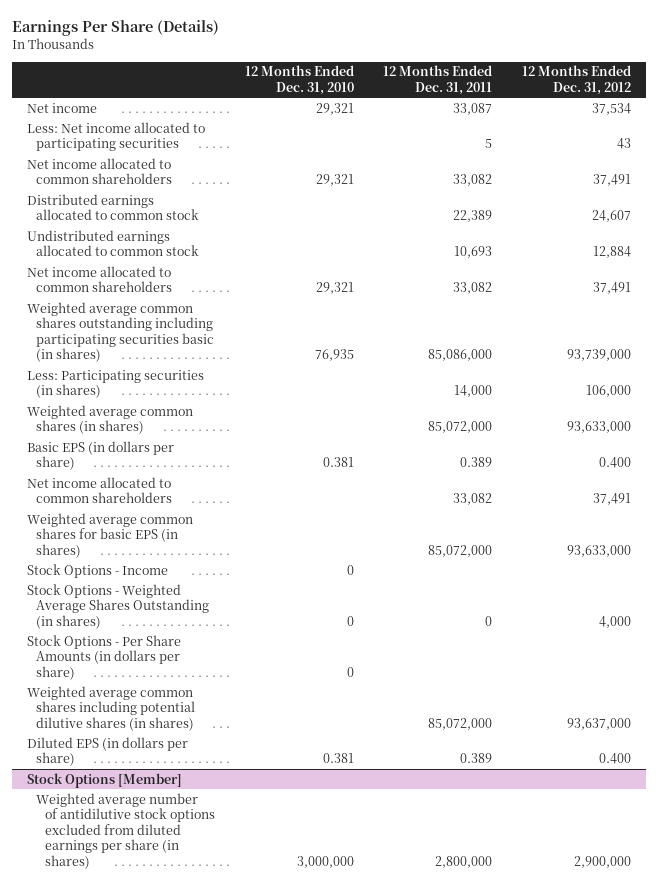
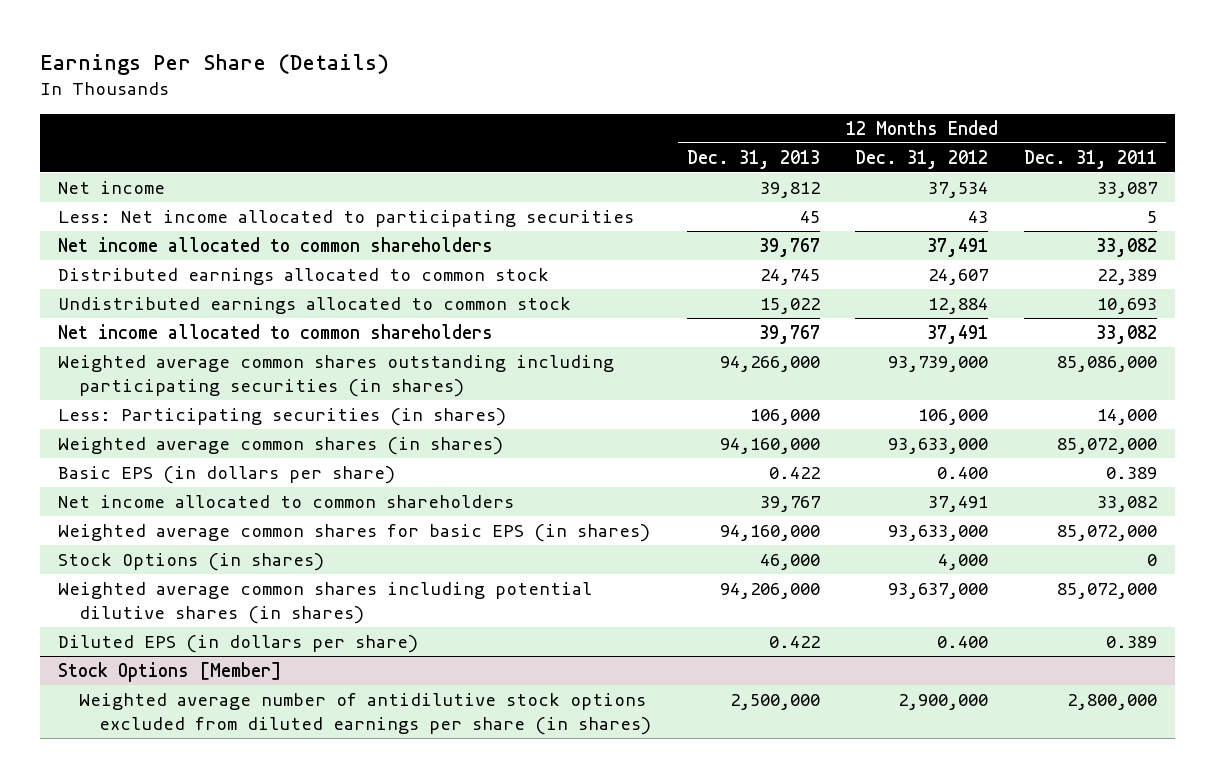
[244,65,354,95] 12 Months Ended Dec. 31, 2010 -> none
none -> [686,149,820,169] Dec. 31, 2013
[26,301,214,363] Weighted average common shares outstanding including participating securities basic (in shares) -> [58,355,615,398] Weighted average common shares outstanding including participating securities (in shares)
[26,563,168,578] Stock Options - Income -> none
[26,634,181,680] Stock Options - Per Share Amounts (in dollars per share) -> none
[26,583,209,629] Stock Options - Weighted Average Shares Outstanding (in shares) -> [58,553,325,572] Stock Options (in shares)

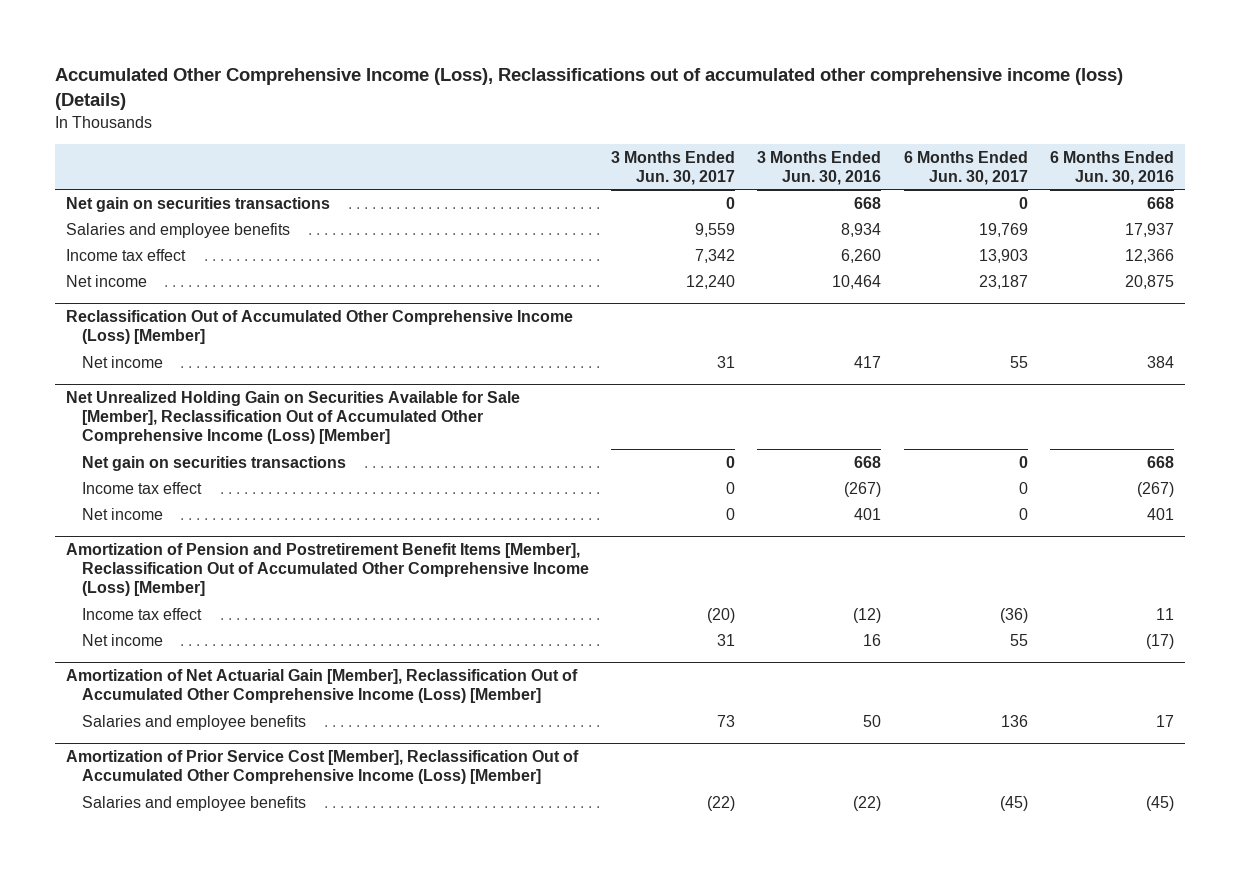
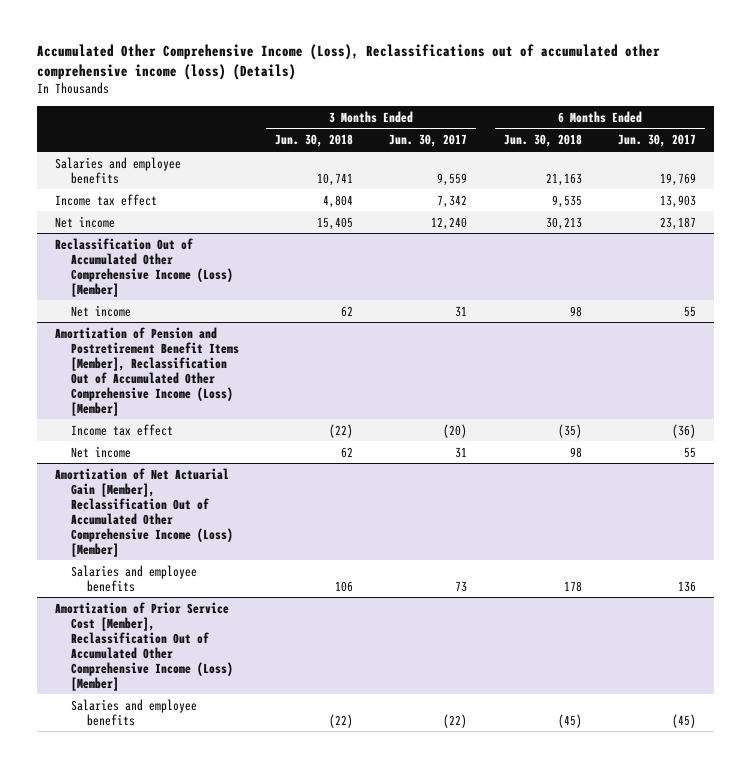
[757,150,882,185] 3 Months Ended Jun. 30, 2016 -> none
[1049,150,1174,185] 6 Months Ended Jun. 30, 2016 -> none
none -> [275,134,354,148] Jun. 30, 2018
none -> [503,134,582,148] Jun. 30, 2018
[66,196,331,212] Net gain on securities transactions -> none
[66,391,521,444] Net Unrealized Holding Gain on Securities Available for Sale [Member], Reclassification Out of Accumulated Other Comprehensive Income (Loss) [Member] -> none
[82,455,347,471] Net gain on securities transactions -> none
[82,481,203,494] Income tax effect -> none
[82,507,164,520] Net income -> none

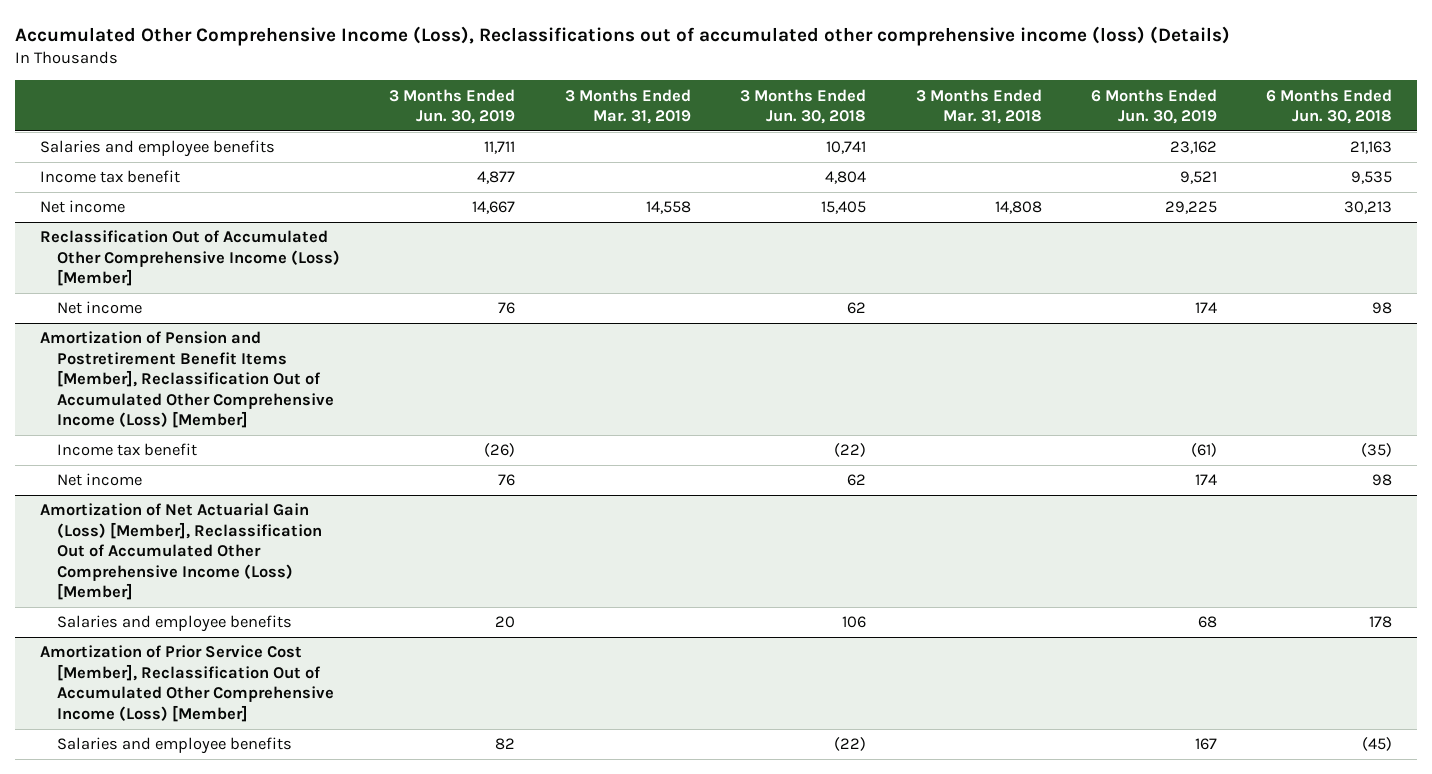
[389,134,468,148] Jun. 30, 2017 -> none
[617,134,696,148] Jun. 30, 2017 -> none
none -> [389,88,516,124] 3 Months Ended Jun. 30, 2019
none -> [564,88,691,124] 3 Months Ended Mar. 31, 2019
none -> [915,88,1042,124] 3 Months Ended Mar. 31, 2018
none -> [1090,88,1217,124] 6 Months Ended Jun. 30, 2019
[54,193,157,206] Income tax effect -> [39,170,180,184] Income tax benefit
[70,423,173,436] Income tax effect -> [56,443,197,457] Income tax benefit
[54,467,233,557] Amortization of Net Actuarial Gain [Member], Reclassification Out of Accumulated Other Comprehensive Income (Loss) [Member] -> [39,503,322,601] Amortization of Net Actuarial Gain (Loss) [Member], Reclassification Out of Accumulated Other Comprehensive Income (Loss) [Member]

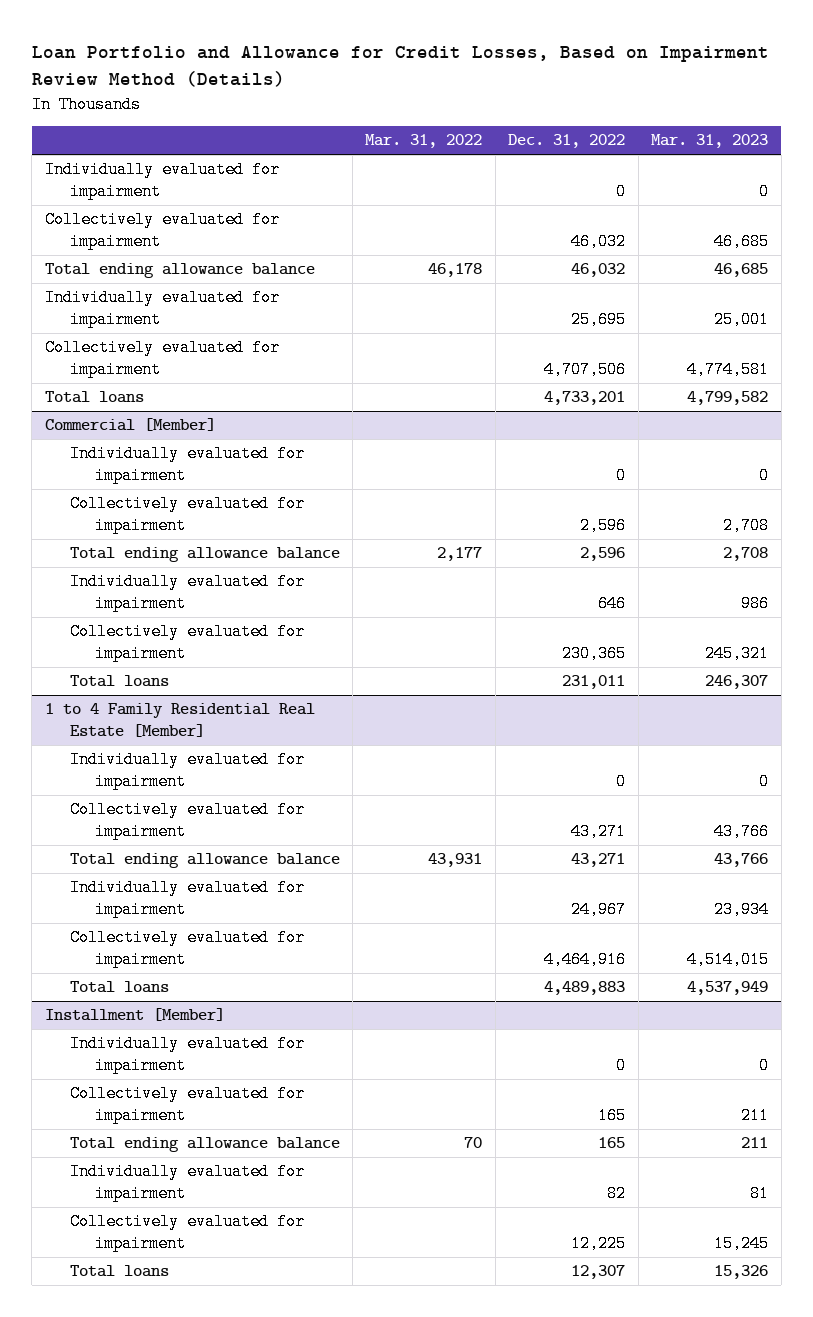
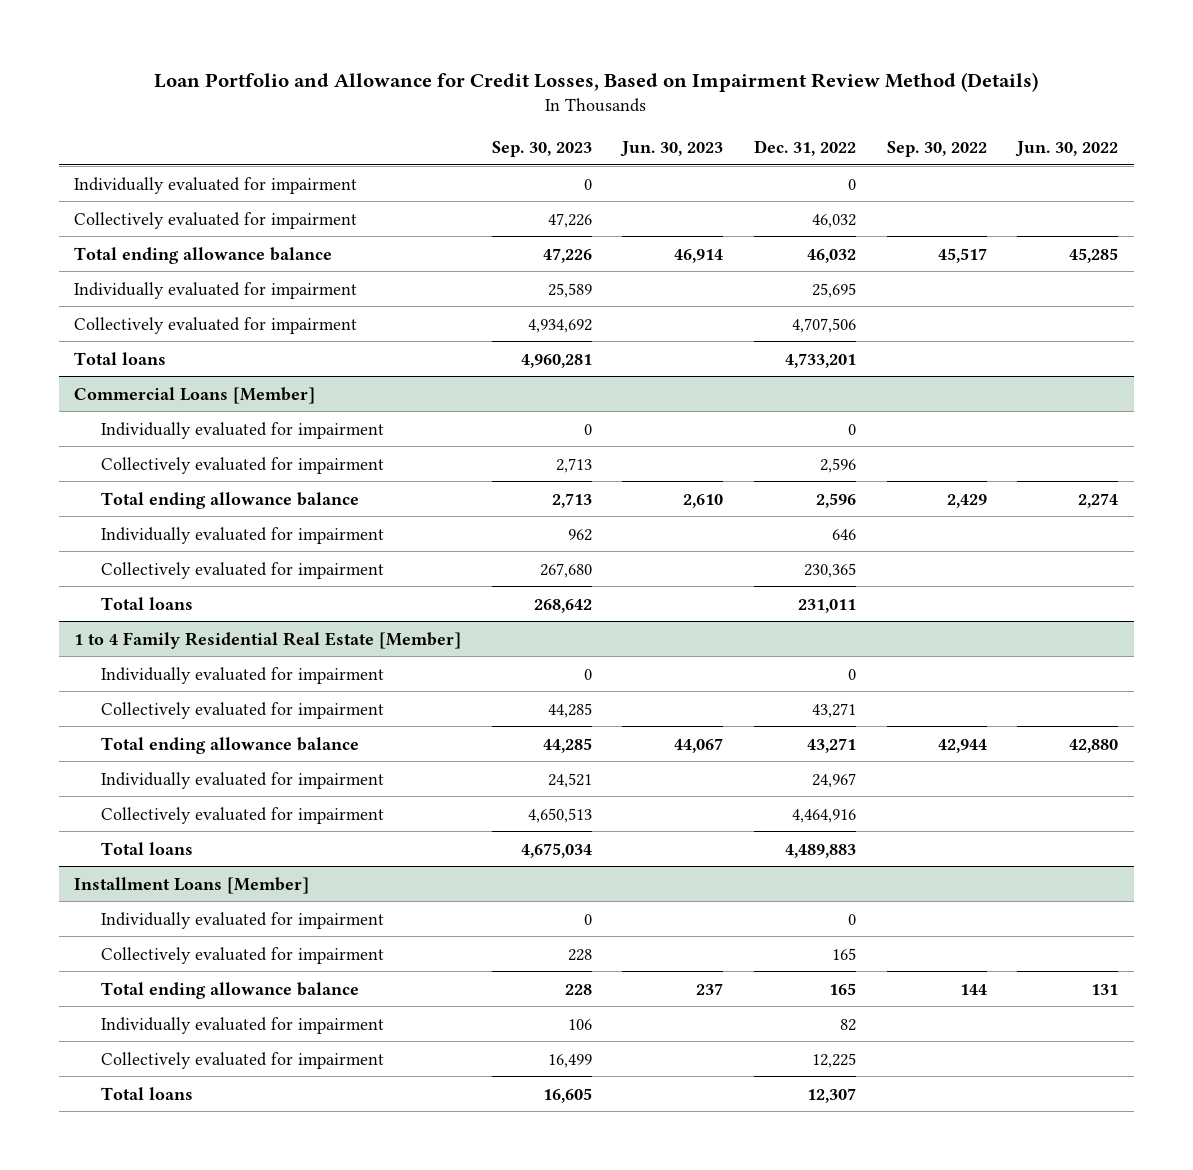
[365,134,483,149] Mar. 31, 2022 -> none
[651,134,769,149] Mar. 31, 2023 -> none
none -> [491,140,592,157] Sep. 30, 2023
none -> [620,140,724,157] Jun. 30, 2023
none -> [886,140,987,157] Sep. 30, 2022
none -> [1015,140,1119,157] Jun. 30, 2022
[44,418,216,432] Commercial [Member] -> [74,386,316,404] Commercial Loans [Member]
[44,1008,225,1022] Installment [Member] -> [74,876,310,894] Installment Loans [Member]

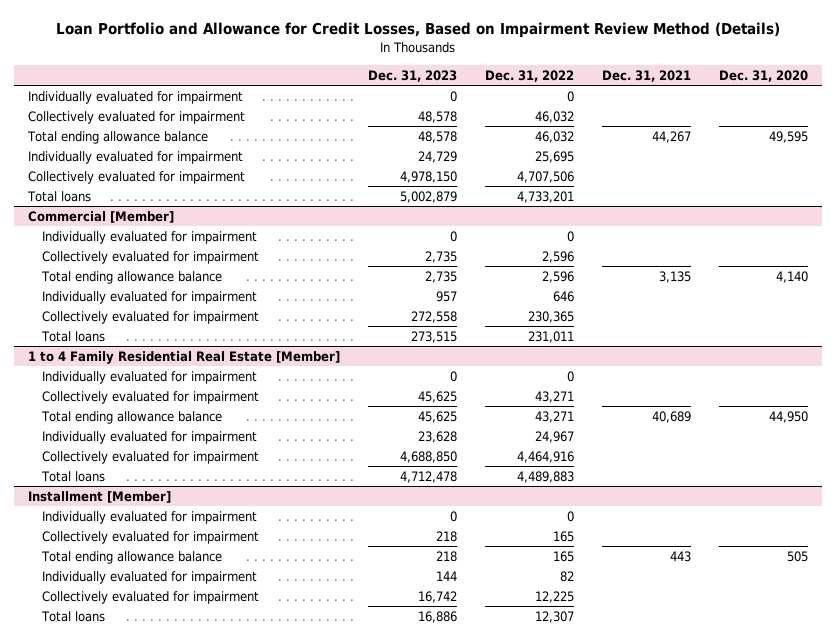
[491,140,592,157] Sep. 30, 2023 -> none
[620,140,724,157] Jun. 30, 2023 -> none
[886,140,987,157] Sep. 30, 2022 -> none
[1015,140,1119,157] Jun. 30, 2022 -> none
none -> [367,70,457,83] Dec. 31, 2023
none -> [601,70,691,83] Dec. 31, 2021
none -> [718,70,808,83] Dec. 31, 2020
[74,386,316,404] Commercial Loans [Member] -> [27,210,174,223] Commercial [Member]
[74,876,310,894] Installment Loans [Member] -> [27,490,171,503] Installment [Member]

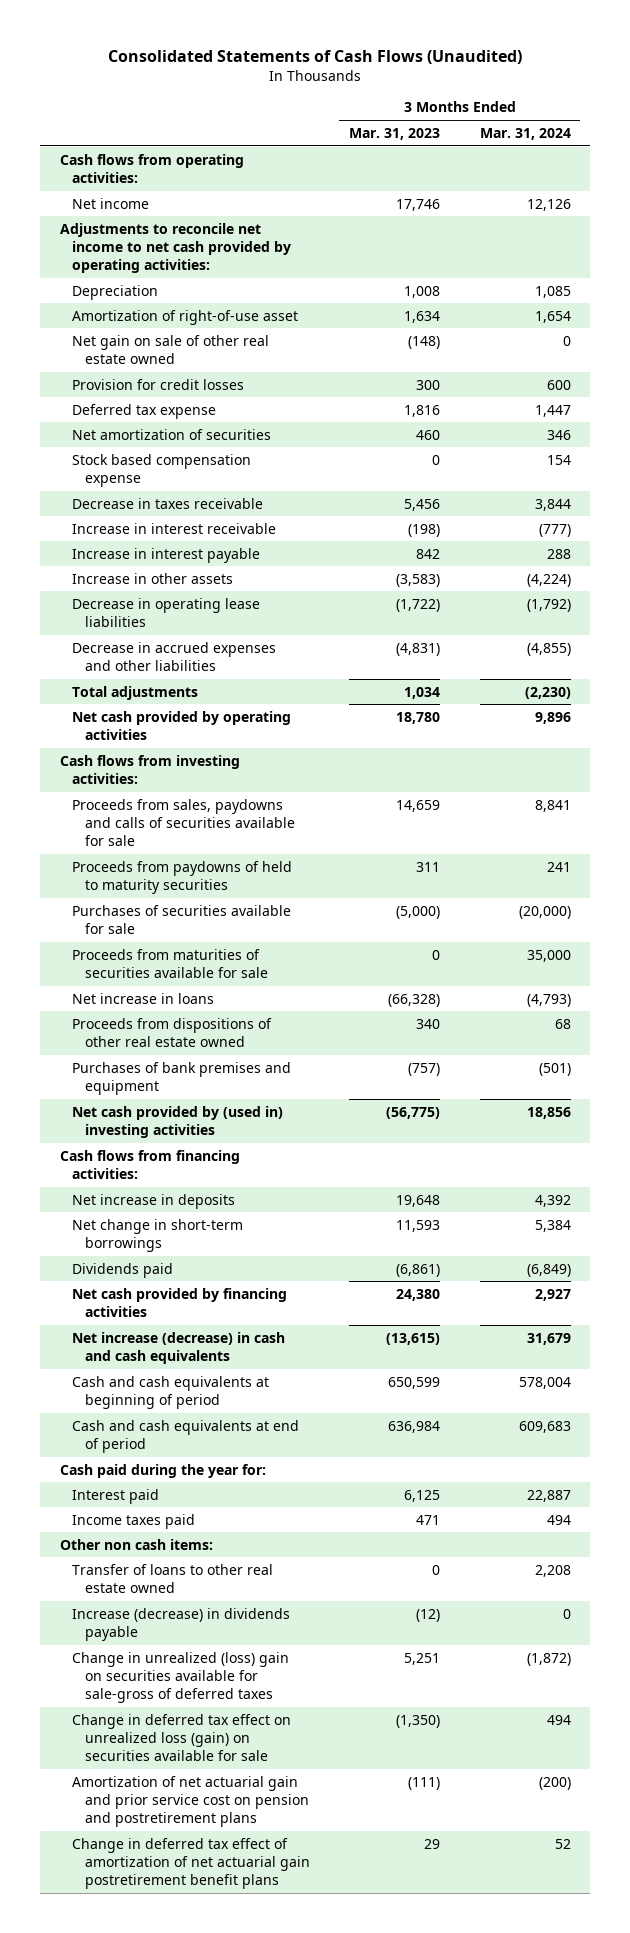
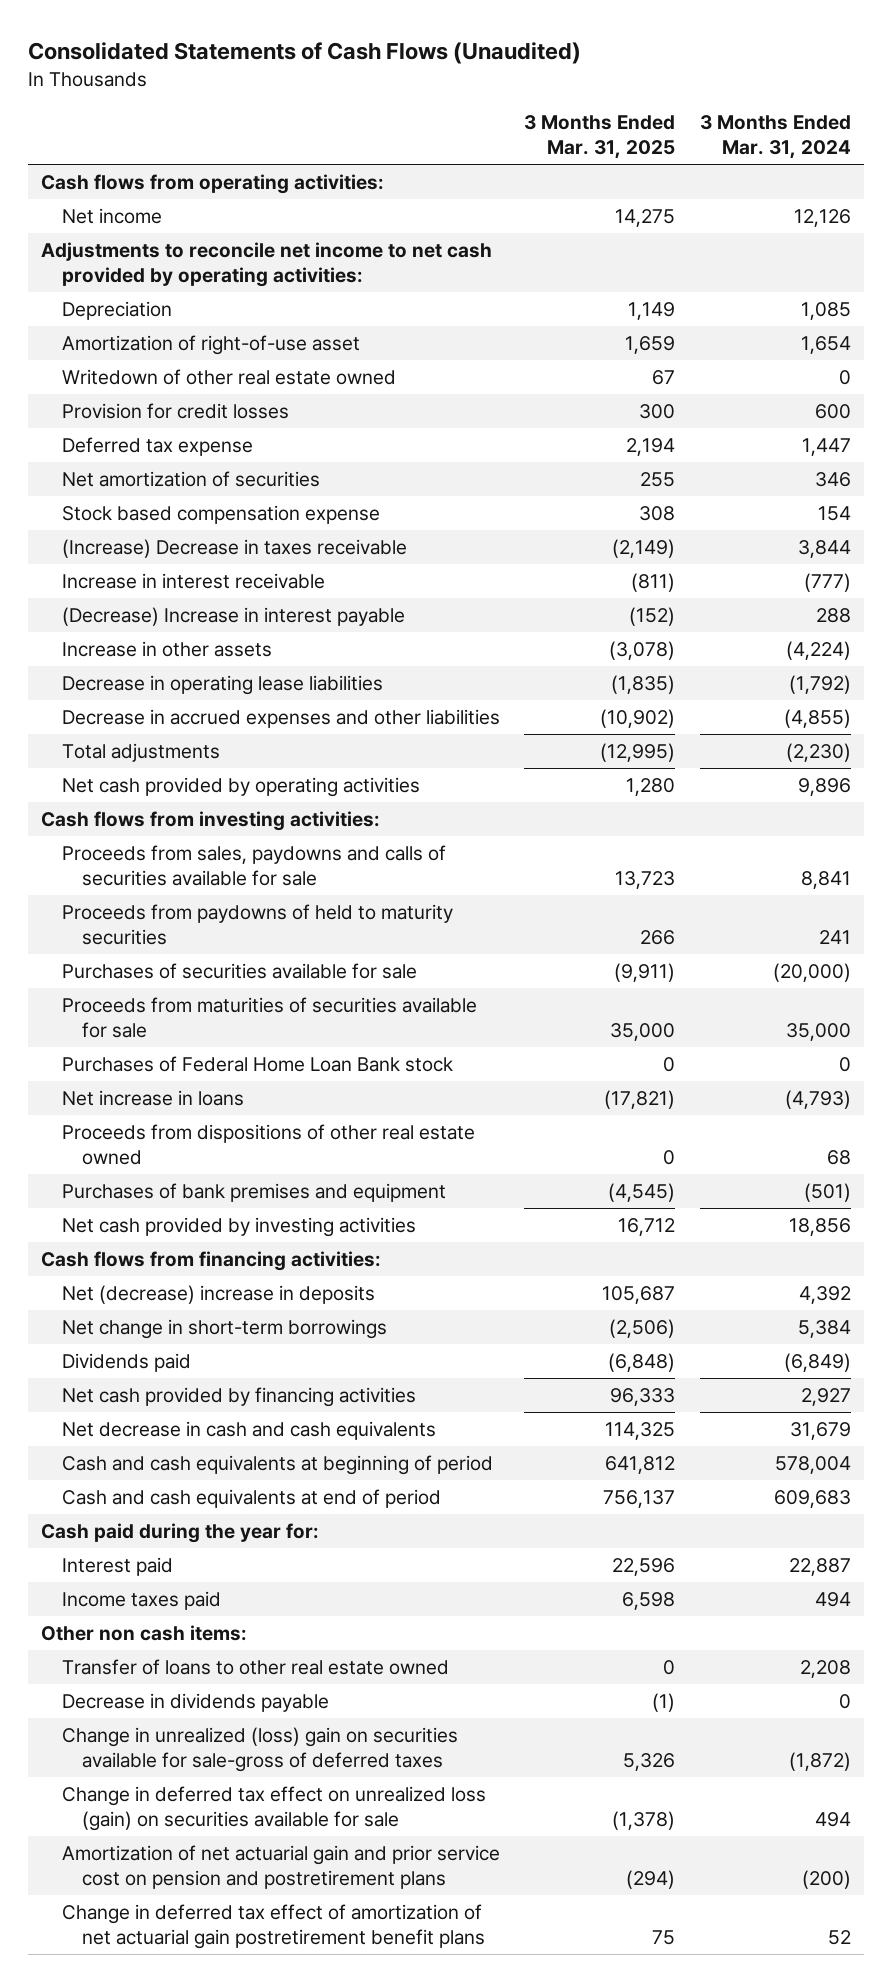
[349,127,441,140] Mar. 31, 2023 -> none
none -> [524,115,676,160] 3 Months Ended Mar. 31, 2025
[72,334,270,364] Net gain on sale of other real estate owned -> [61,368,396,385] Writedown of other real estate owned
[72,497,264,509] Decrease in taxes receivable -> [61,538,407,558] (Increase) Decrease in taxes receivable
[72,547,261,563] Increase in interest payable -> [61,606,405,626] (Decrease) Increase in interest payable
none -> [61,1055,453,1072] Purchases of Federal Home Loan Bank stock
[72,1105,284,1138] Net cash provided by (used in) investing activities -> [61,1216,416,1237] Net cash provided by investing activities
[72,1193,236,1209] Net increase in deposits -> [61,1284,375,1304] Net (decrease) increase in deposits
[72,1331,286,1364] Net increase (decrease) in cash and cash equivalents -> [61,1420,436,1440] Net decrease in cash and cash equivalents
[72,1607,291,1641] Increase (decrease) in dividends payable -> [61,1692,329,1712] Decrease in dividends payable

